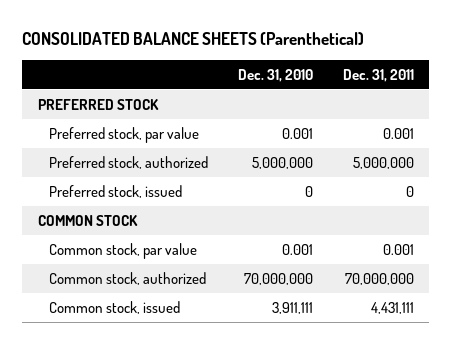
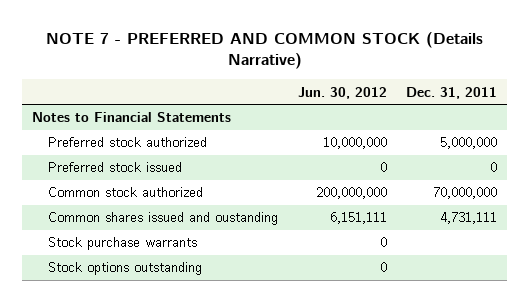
[22,32,365,46] CONSOLIDATED BALANCE SHEETS (Parenthetical) -> [45,31,483,70] NOTE 7 - PREFERRED AND COMMON STOCK (Details Narrative)
[237,69,313,83] Dec. 31, 2010 -> none
none -> [297,86,387,99] Jun. 30, 2012
[37,98,159,110] PREFERRED STOCK -> none
[48,126,199,143] Preferred stock, par value -> none
[37,214,138,226] COMMON STOCK -> none
[48,242,197,259] Common stock, par value -> none
none -> [32,112,232,123] Notes to Financial Statements
[48,155,208,169] Preferred stock, authorized -> [48,137,208,148] Preferred stock authorized
[48,184,182,198] Preferred stock, issued -> [48,162,183,173] Preferred stock issued
[48,271,206,285] Common stock, authorized -> [48,187,204,198] Common stock authorized
[48,300,180,314] Common stock, issued -> [48,212,279,226] Common shares issued and oustanding
[371,301,415,314] 4,431,111 -> [440,212,498,225] 4,731,111
none -> [48,237,198,251] Stock purchase warrants
none -> [48,262,203,276] Stock options outstanding

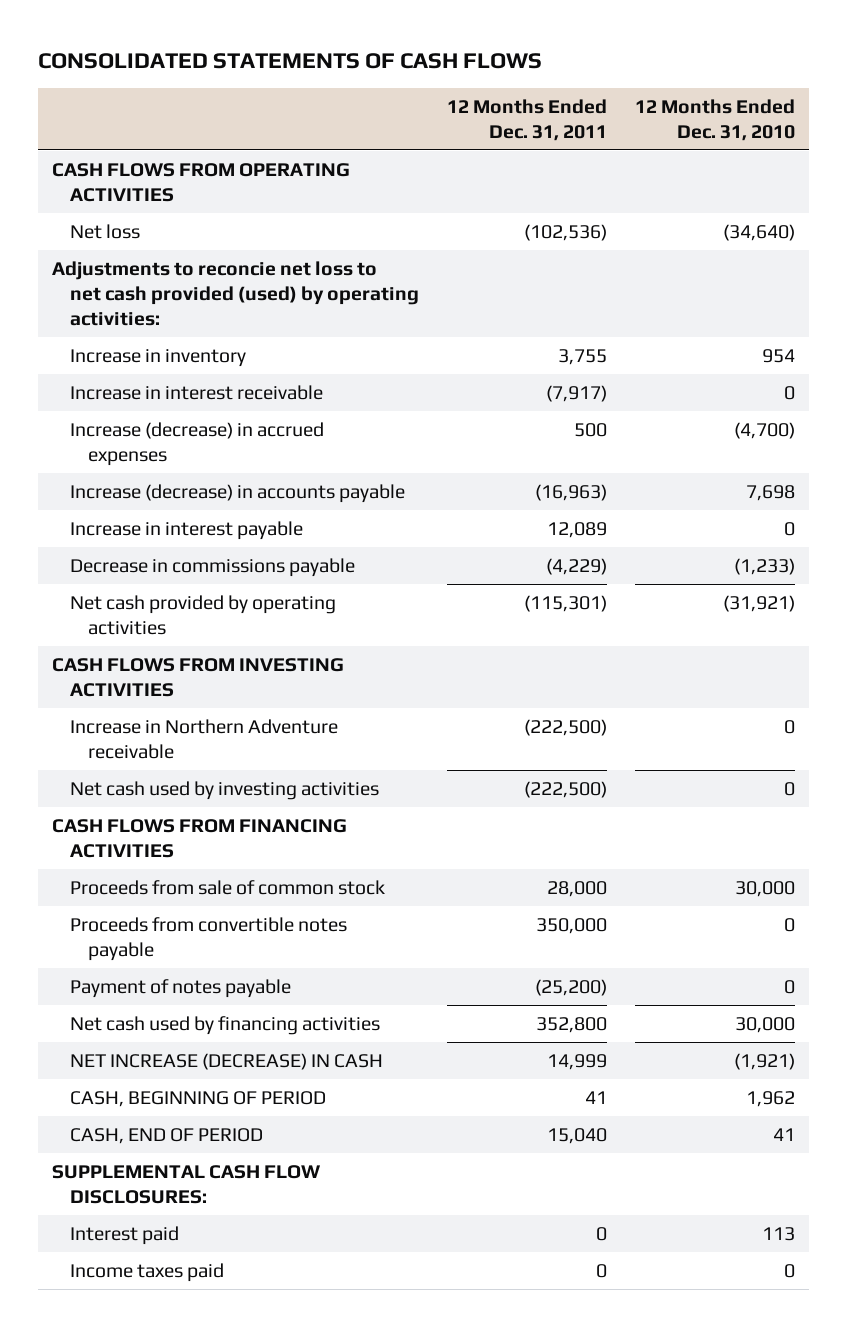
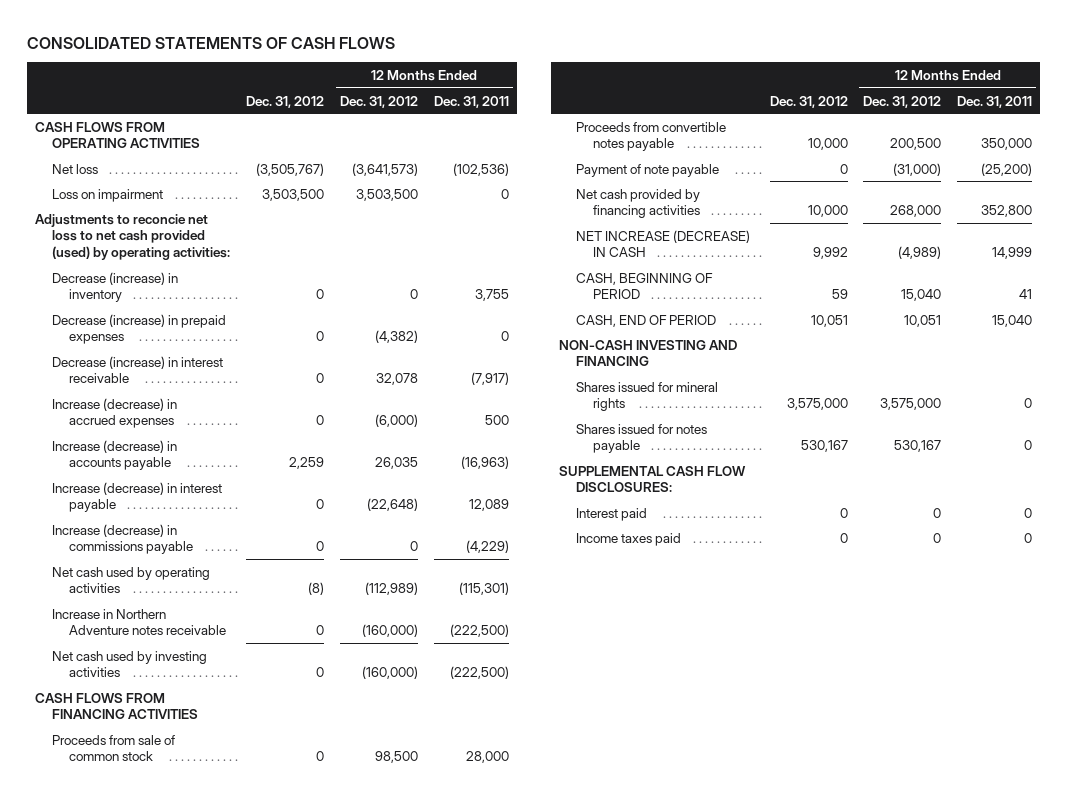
[634,98,795,141] 12 Months Ended Dec. 31, 2010 -> none
none -> [245,95,324,108] Dec. 31, 2012
none -> [339,95,418,108] Dec. 31, 2012
none -> [52,188,164,202] Loss on impairment
[69,348,246,367] Increase in inventory -> [52,271,179,303] Decrease (increase) in inventory
none -> [52,313,227,345] Decrease (increase) in prepaid expenses
[69,384,323,400] Increase in interest receivable -> [52,355,224,384] Decrease (increase) in interest receivable
[52,657,345,697] CASH FLOWS FROM INVESTING ACTIVITIES -> none
[69,520,303,540] Increase in interest payable -> [52,481,223,513] Increase (decrease) in interest payable
[69,557,355,577] Decrease in commissions payable -> [52,523,193,555] Increase (decrease) in commissions payable
[69,594,336,635] Net cash provided by operating activities -> [52,566,211,594] Net cash used by operating activities
[69,718,338,759] Increase in Northern Adventure receivable -> [52,608,226,636] Increase in Northern Adventure notes receivable
[69,978,291,998] Payment of notes payable -> [575,163,719,177] Payment of note payable
[69,1015,380,1035] Net cash used by financing activities -> [575,188,700,219] Net cash provided by financing activities
none -> [558,339,737,367] NON-CASH INVESTING AND FINANCING
none -> [575,381,718,412] Shares issued for mineral rights
none -> [575,423,707,454] Shares issued for notes payable

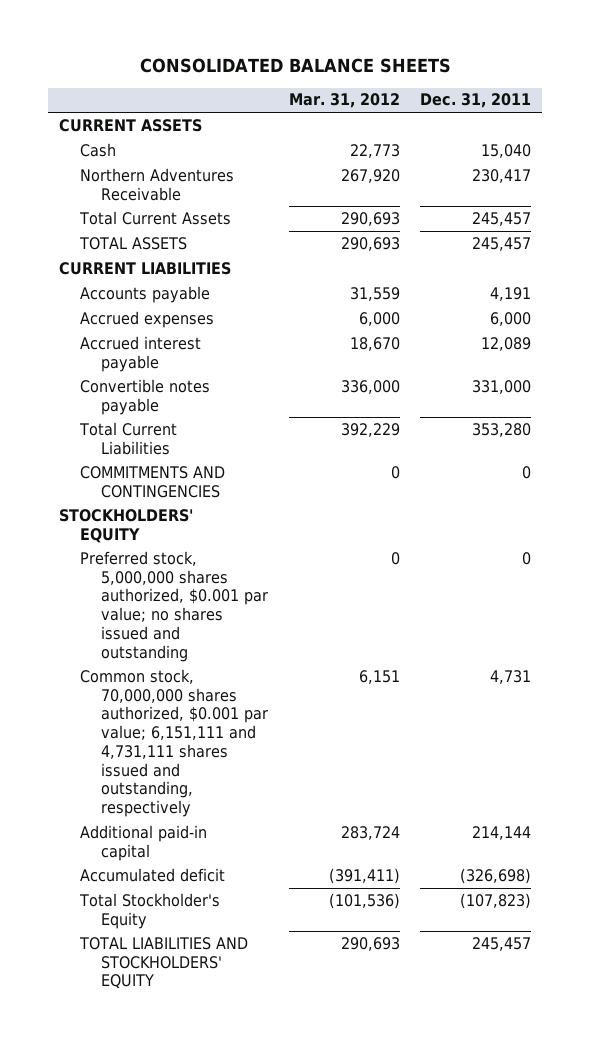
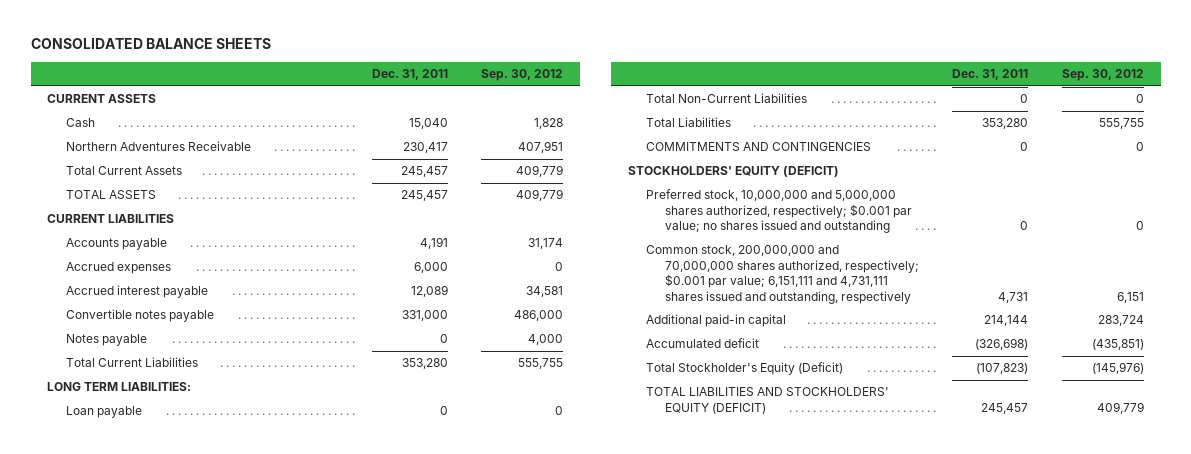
[288,93,400,109] Mar. 31, 2012 -> none
none -> [481,69,564,82] Sep. 30, 2012
none -> [65,334,147,347] Notes payable
none -> [47,382,192,392] LONG TERM LIABILITIES:
none -> [65,406,142,419] Loan payable
none -> [646,93,808,104] Total Non-Current Liabilities
none -> [646,117,732,128] Total Liabilities
[58,508,193,543] STOCKHOLDERS' EQUITY -> [627,166,839,178] STOCKHOLDERS' EQUITY (DEFICIT)
[79,550,268,662] Preferred stock, 5,000,000 shares authorized, $0.001 par value; no shares issued and outstanding -> [646,189,912,234] Preferred stock, 10,000,000 and 5,000,000 shares authorized, respectively; $0.001 par value; no shares issued and outstanding
[79,668,268,818] Common stock, 70,000,000 shares authorized, $0.001 par value; 6,151,111 and 4,731,111 shares issued and outstanding, respectively -> [646,245,919,304] Common stock, 200,000,000 and 70,000,000 shares authorized, respectively; $0.001 par value; 6,151,111 and 4,731,111 shares issued and outstanding, respectively
[78,892,220,929] Total Stockholder's Equity -> [646,362,844,376] Total Stockholder's Equity (Deficit)
[78,936,248,990] TOTAL LIABILITIES AND STOCKHOLDERS' EQUITY -> [646,387,890,414] TOTAL LIABILITIES AND STOCKHOLDERS' EQUITY (DEFICIT)

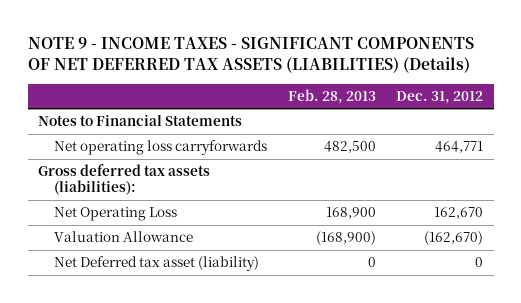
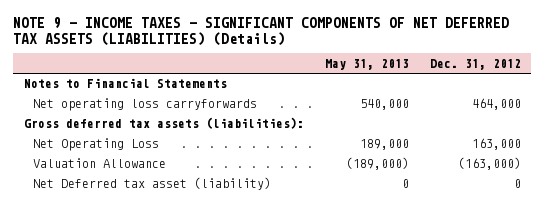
[287,88,376,104] Feb. 28, 2013 -> none
none -> [324,58,409,70] May 31, 2013
[435,141,484,154] 464,771 -> [471,98,521,111] 464,000
[434,207,484,220] 162,670 -> [471,138,521,151] 163,000
[424,231,484,246] (162,670) -> [457,157,521,171] (163,000)

